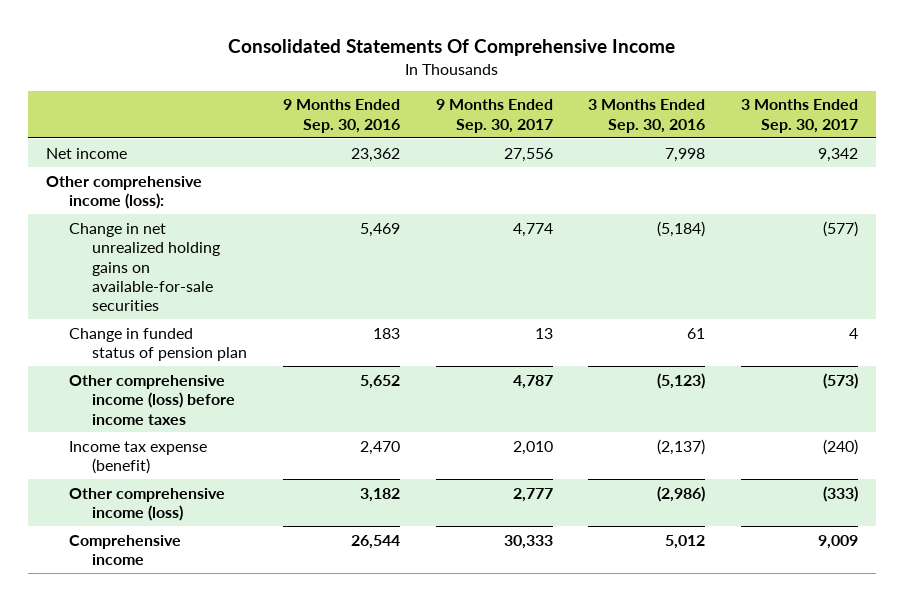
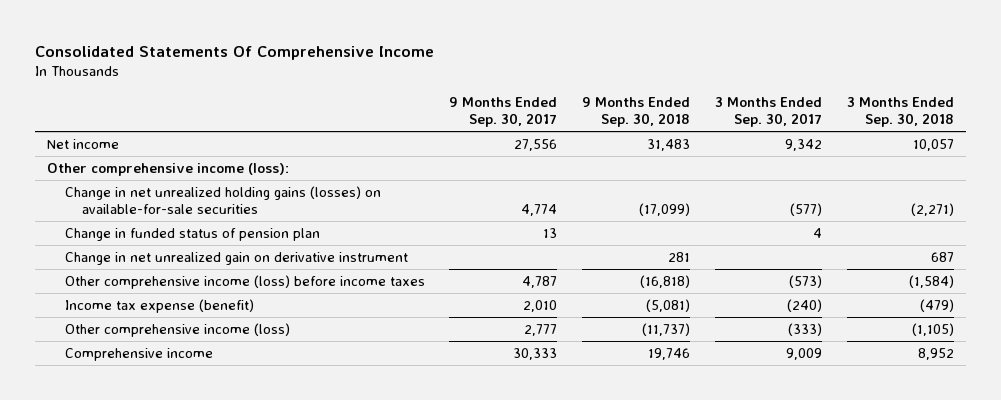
[282,99,400,133] 9 Months Ended Sep. 30, 2016 -> none
[588,99,706,133] 3 Months Ended Sep. 30, 2016 -> none
none -> [582,97,691,128] 9 Months Ended Sep. 30, 2018
none -> [846,97,954,128] 3 Months Ended Sep. 30, 2018
[68,222,221,312] Change in net unrealized holding gains on available-for-sale securities -> [64,185,381,214] Change in net unrealized holding gains (losses) on available-for-sale securities
none -> [64,251,408,265] Change in net unrealized gain on derivative instrument

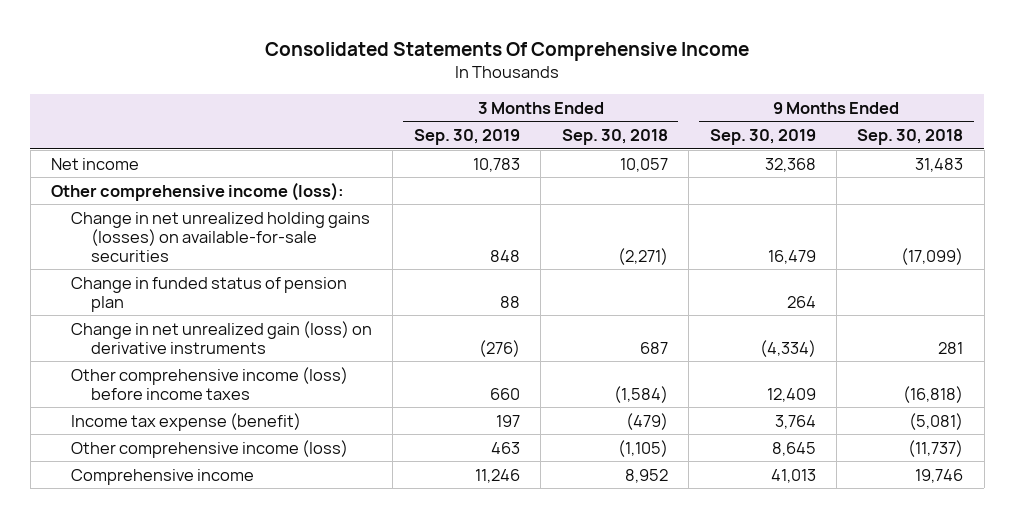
[449,97,558,128] 9 Months Ended Sep. 30, 2017 -> none
[715,97,823,128] 3 Months Ended Sep. 30, 2017 -> none
none -> [413,128,520,145] Sep. 30, 2019
none -> [709,128,816,145] Sep. 30, 2019
[64,251,408,265] Change in net unrealized gain on derivative instrument -> [71,320,373,354] Change in net unrealized gain (loss) on derivative instruments

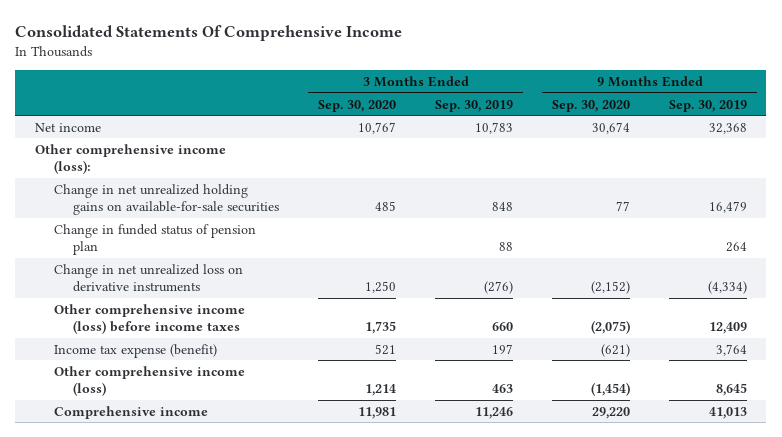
[561,128,668,145] Sep. 30, 2018 -> none
[857,128,964,145] Sep. 30, 2018 -> none
none -> [318,99,397,112] Sep. 30, 2020
none -> [552,99,631,112] Sep. 30, 2020
[71,211,371,262] Change in net unrealized holding gains (losses) on available-for-sale securities -> [53,183,280,215] Change in net unrealized holding gains on available-for-sale securities
[71,320,373,354] Change in net unrealized gain (loss) on derivative instruments -> [53,263,243,292] Change in net unrealized loss on derivative instruments

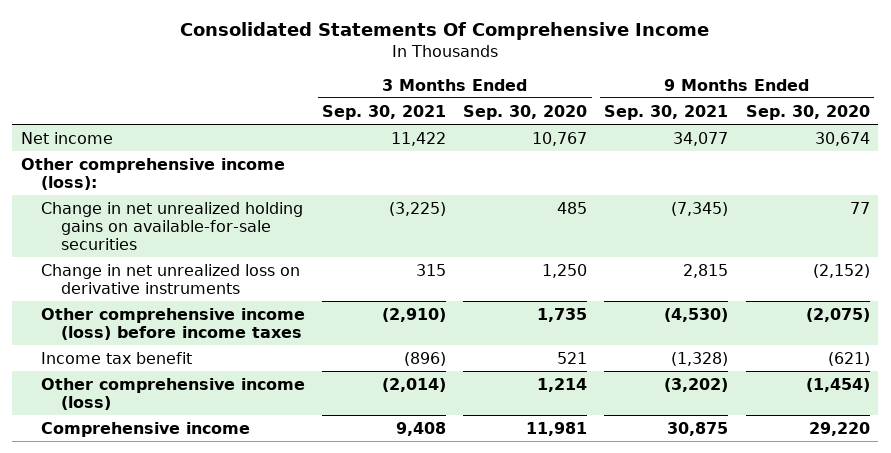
[435,99,514,112] Sep. 30, 2019 -> none
[668,99,747,112] Sep. 30, 2019 -> none
none -> [322,104,447,120] Sep. 30, 2021
none -> [604,104,729,120] Sep. 30, 2021
[53,223,256,255] Change in funded status of pension plan -> none
[53,343,217,358] Income tax expense (benefit) -> [40,351,192,364] Income tax benefit

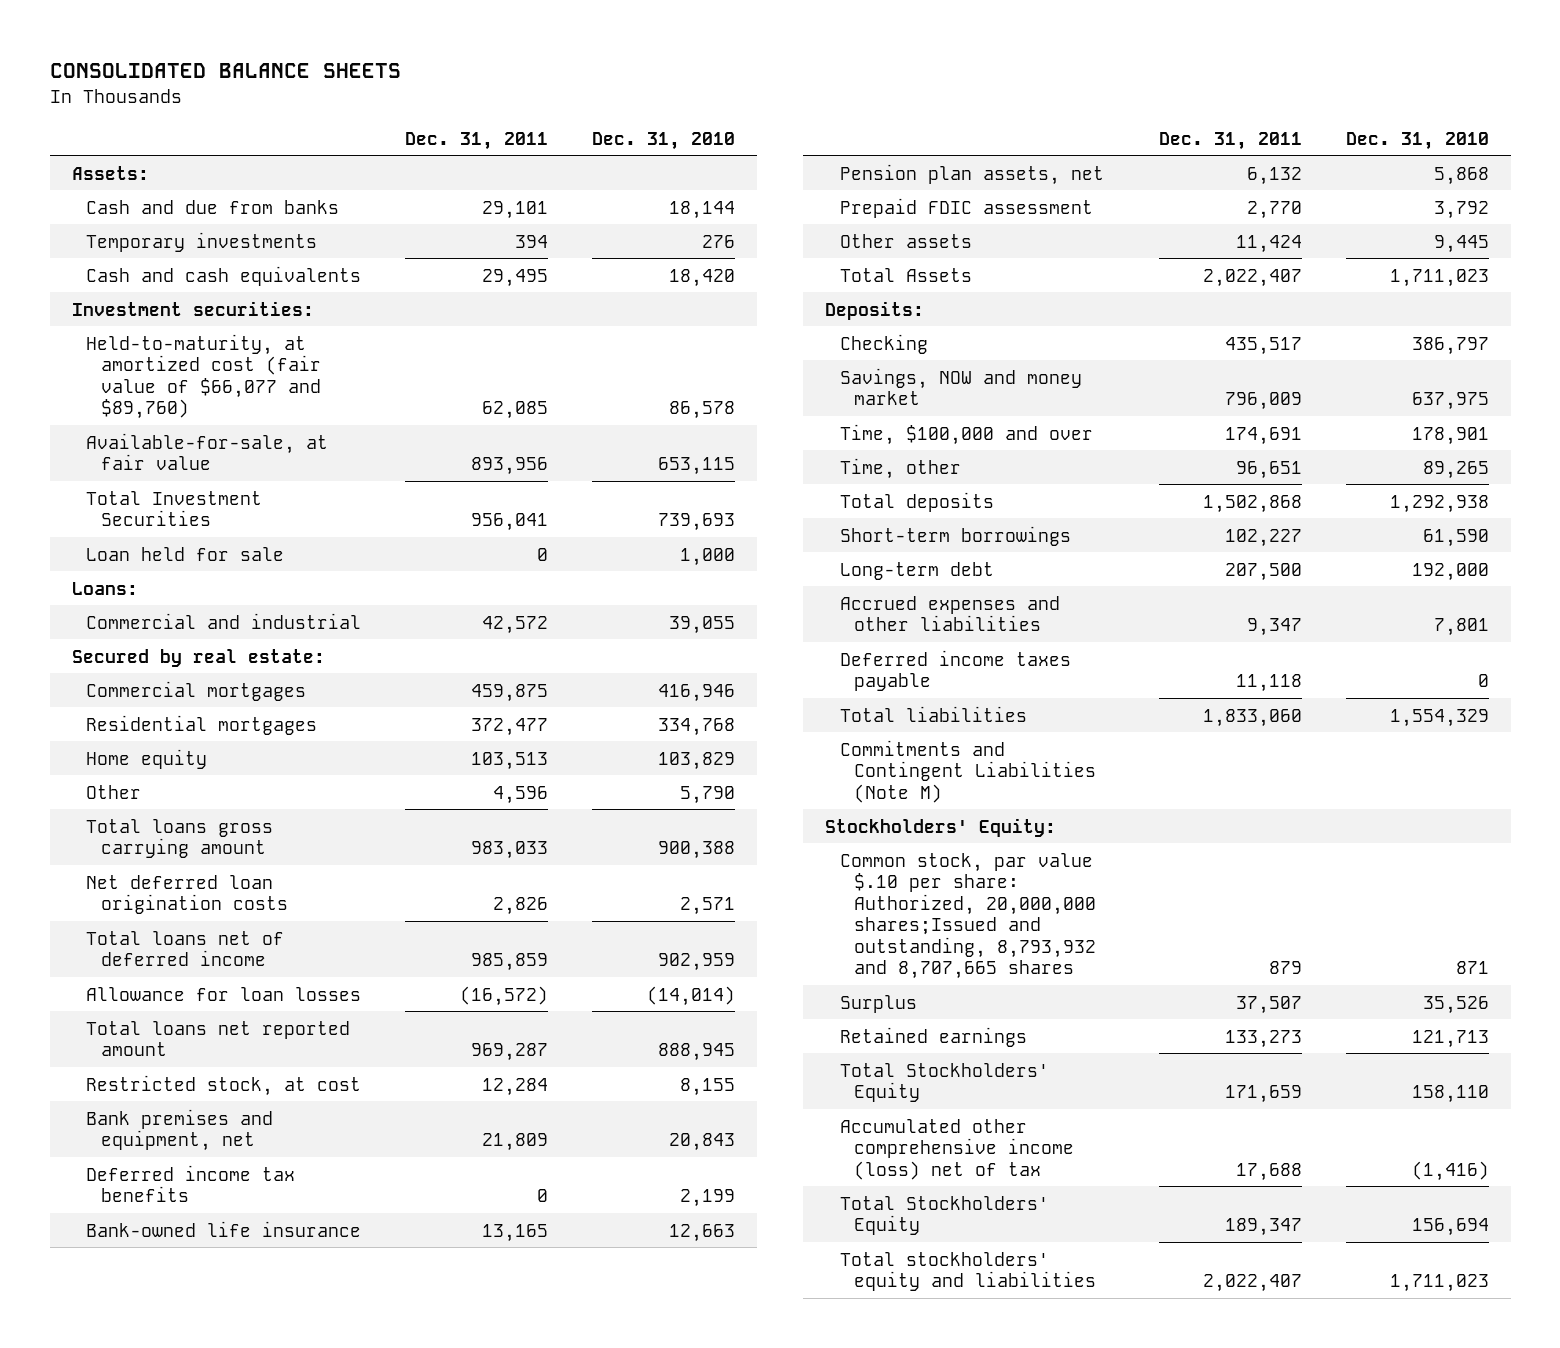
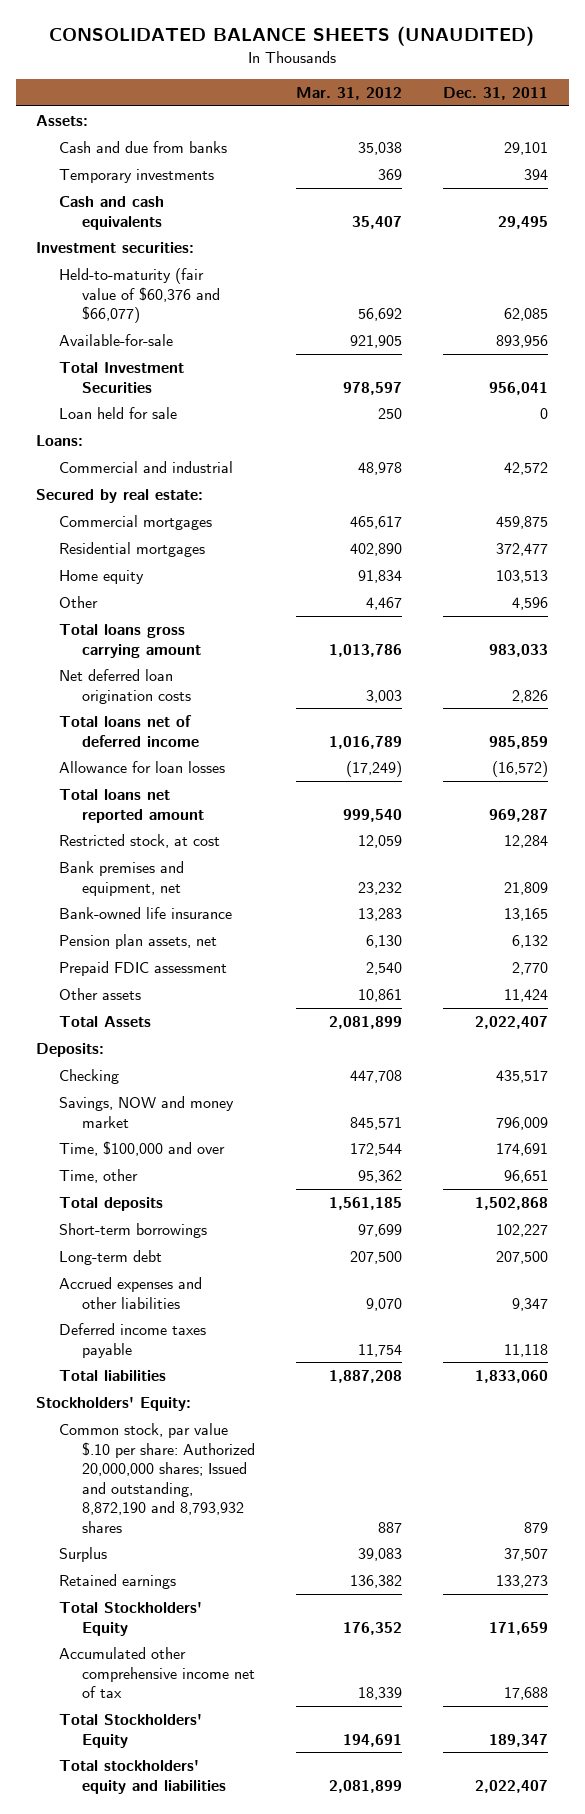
[49,63,401,79] CONSOLIDATED BALANCE SHEETS -> [49,25,535,46] CONSOLIDATED BALANCE SHEETS (UNAUDITED)
[592,131,736,150] Dec. 31, 2010 -> none
none -> [296,86,403,100] Mar. 31, 2012
[86,333,322,420] Held-to-maturity, at amortized cost (fair value of $66,077 and $89,760) -> [59,268,221,324] Held-to-maturity (fair value of $60,376 and $66,077)
[86,432,329,471] Available-for-sale, at fair value -> [59,334,174,347] Available-for-sale
[86,1164,296,1203] Deferred income tax benefits -> none
[839,739,1097,803] Commitments and Contingent Liabilities (Note M) -> none
[839,852,1097,980] Common stock, par value $.10 per share: Authorized, 20,000,000 shares;Issued and outstanding, 8,793,932 and 8,707,665 shares -> [59,1423,256,1533] Common stock, par value $.10 per share: Authorized 20,000,000 shares; Issued and outstanding, 8,872,190 and 8,793,932 shares
[839,1118,1075,1180] Accumulated other comprehensive income (loss) net of tax -> [59,1647,256,1699] Accumulated other comprehensive income net of tax

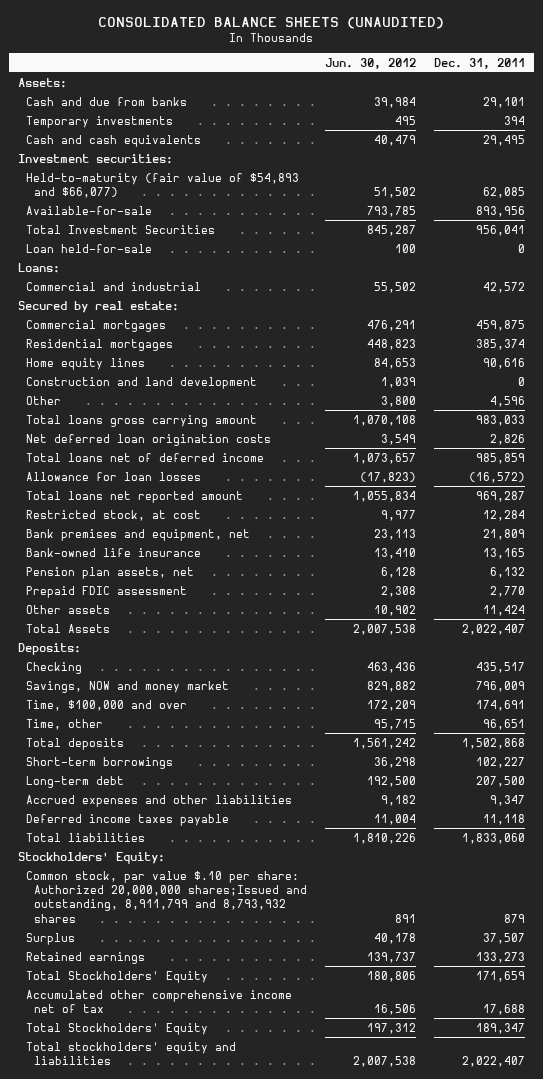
[296,86,403,100] Mar. 31, 2012 -> none
none -> [325,57,417,69] Jun. 30, 2012
[59,268,221,324] Held-to-maturity (fair value of $60,376 and $66,077) -> [26,172,300,199] Held-to-maturity (fair value of $54,893 and $66,077)
[59,407,178,420] Loan held for sale -> [26,243,153,253] Loan held-for-sale
[496,543,549,557] 372,477 -> [475,338,525,350] 385,374
[59,570,145,585] Home equity -> [26,357,146,370] Home equity lines
[496,570,549,584] 103,513 -> [482,357,525,369] 90,616
none -> [26,376,258,389] Construction and land development
[59,1423,256,1533] Common stock, par value $.10 per share: Authorized 20,000,000 shares; Issued and outstanding, 8,872,190 and 8,793,932 shares -> [26,870,308,923] Common stock, par value $.10 per share: Authorized 20,000,000 shares;Issued and outstanding, 8,911,799 and 8,793,932 shares

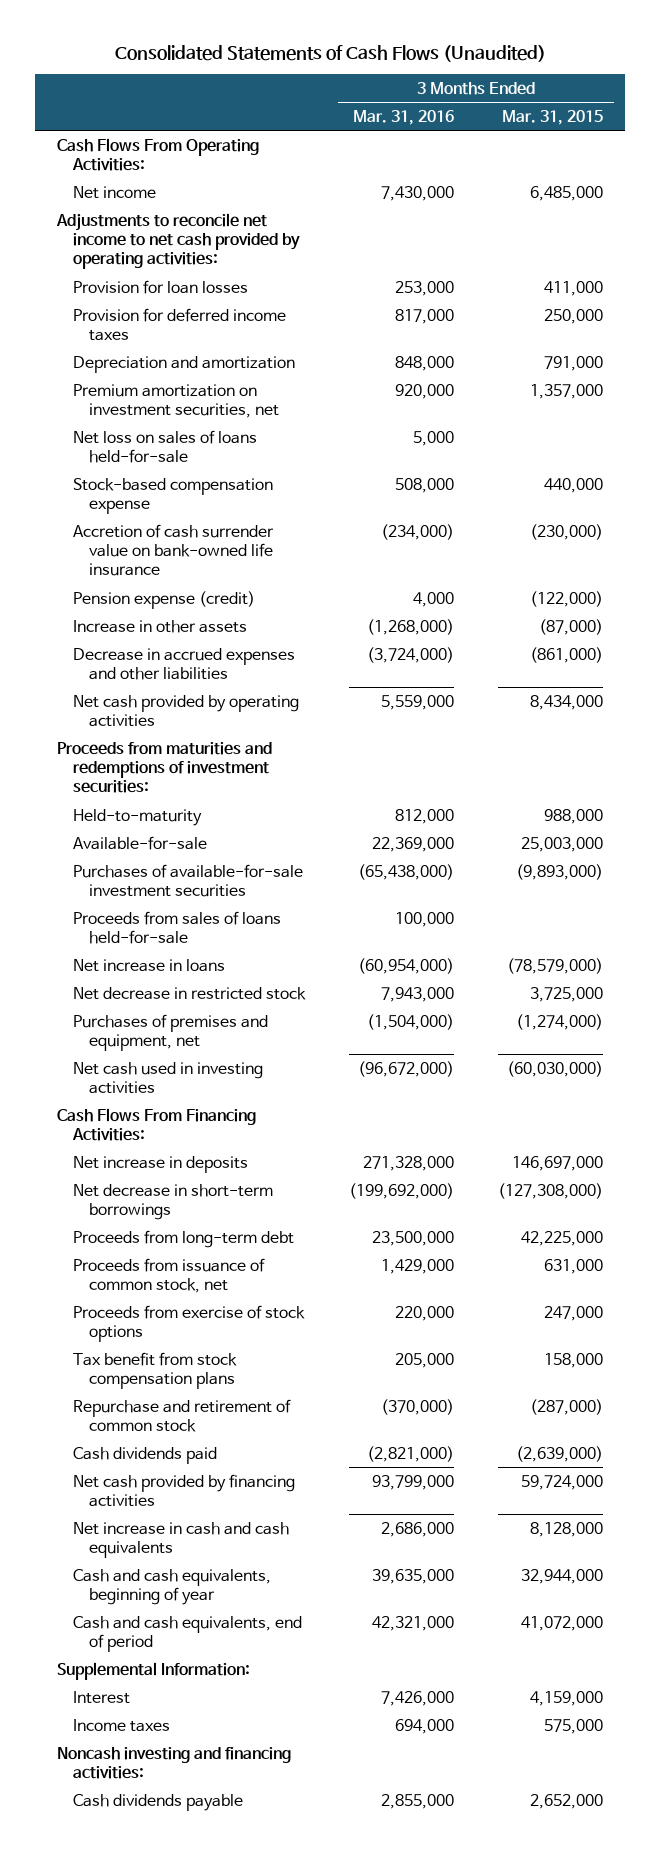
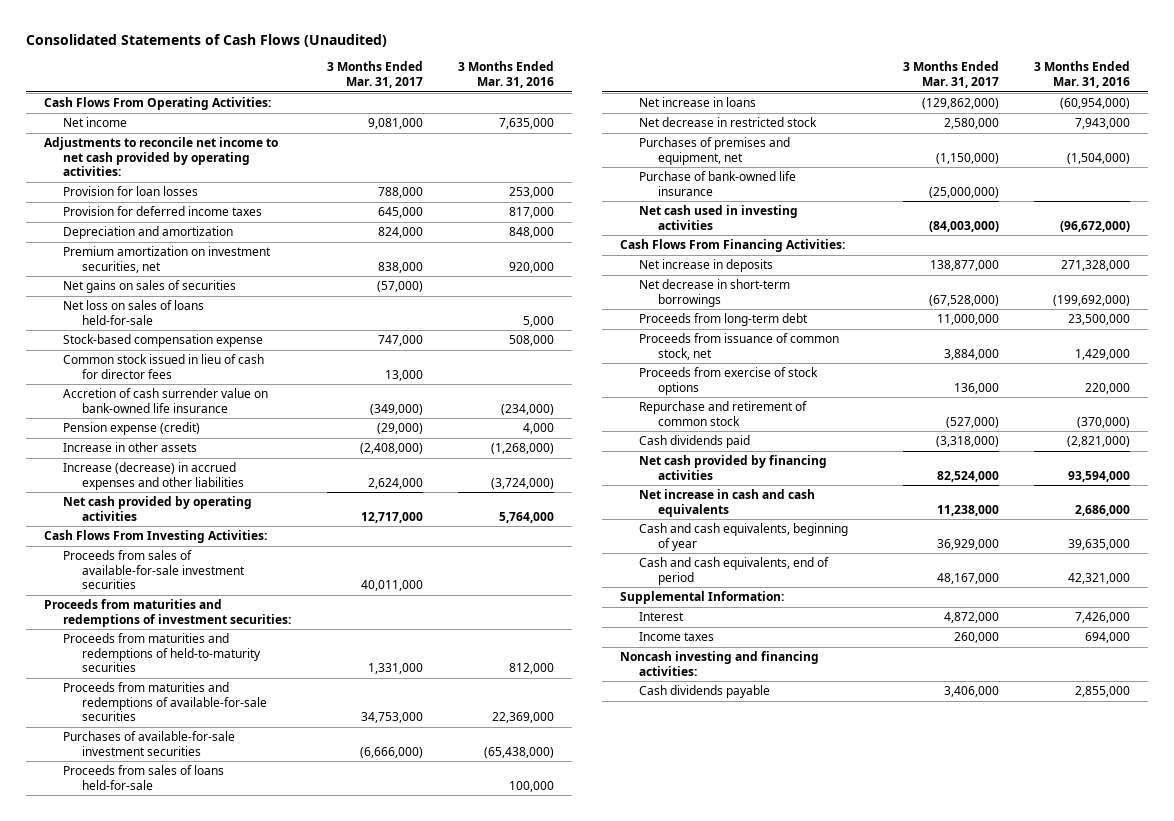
[502,109,604,125] Mar. 31, 2015 -> none
none -> [326,61,423,88] 3 Months Ended Mar. 31, 2017
[381,185,455,201] 7,430,000 -> [499,118,555,130] 7,635,000
none -> [63,280,237,294] Net gains on sales of securities
none -> [63,354,265,379] Common stock issued in lieu of cash for director fees
[72,647,295,680] Decrease in accrued expenses and other liabilities -> [63,462,245,490] Increase (decrease) in accrued expenses and other liabilities
[381,694,455,710] 5,559,000 -> [499,511,555,523] 5,764,000
none -> [44,530,268,544] Cash Flows From Investing Activities:
none -> [63,550,246,590] Proceeds from sales of available-for-sale investment securities
[72,808,202,826] Held-to-maturity -> [63,633,262,673] Proceeds from maturities and redemptions of held-to-maturity securities
[72,835,207,850] Available-for-sale -> [63,682,268,722] Proceeds from maturities and redemptions of available-for-sale securities
none -> [638,171,796,196] Purchase of bank-owned life insurance
[72,1351,237,1389] Tax benefit from stock compensation plans -> none
[372,1474,455,1490] 93,799,000 -> [1068,470,1131,482] 93,594,000

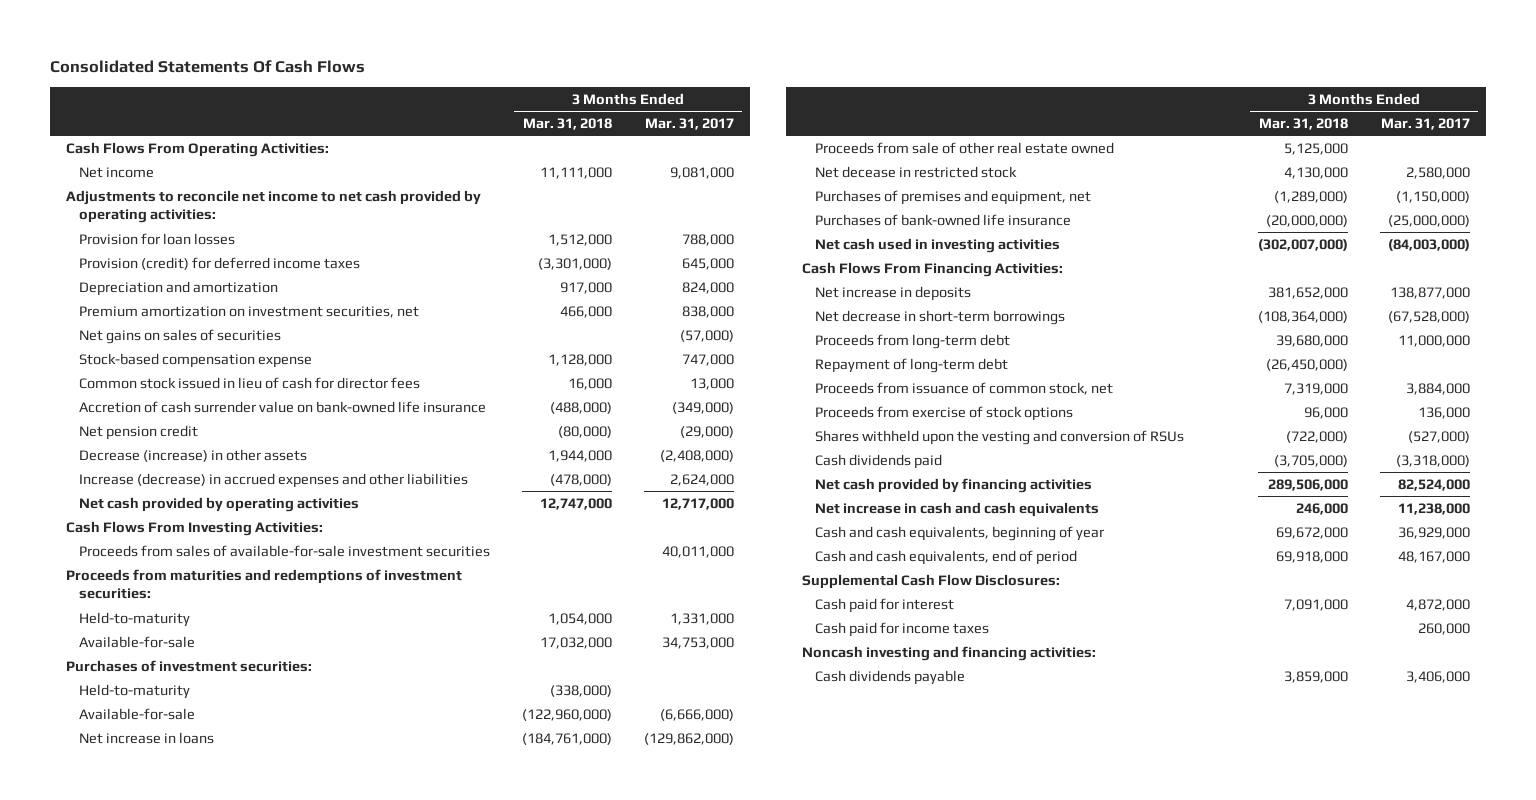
[26,34,388,48] Consolidated Statements of Cash Flows (Unaudited) -> [49,60,365,74] Consolidated Statements Of Cash Flows
[458,61,555,88] 3 Months Ended Mar. 31, 2016 -> none
none -> [522,117,612,130] Mar. 31, 2018
[63,206,263,217] Provision for deferred income taxes -> [79,256,361,270] Provision (credit) for deferred income taxes
[63,300,205,325] Net loss on sales of loans held-for-sale -> none
[63,422,201,436] Pension expense (credit) -> [79,424,199,440] Net pension credit
[63,442,198,453] Increase in other assets -> [79,448,308,462] Decrease (increase) in other assets
[63,765,225,790] Proceeds from sales of loans held-for-sale -> none
[63,633,262,673] Proceeds from maturities and redemptions of held-to-maturity securities -> [79,611,191,627] Held-to-maturity
[63,682,268,722] Proceeds from maturities and redemptions of available-for-sale securities -> [79,635,196,648] Available-for-sale
none -> [65,659,312,672] Purchases of investment securities:
none -> [79,683,191,699] Held-to-maturity
[63,731,236,756] Purchases of available-for-sale investment securities -> [79,707,196,720] Available-for-sale
none -> [815,141,1115,154] Proceeds from sale of other real estate owned
[638,117,817,128] Net decrease in restricted stock -> [815,165,1018,178] Net decease in restricted stock
[638,171,796,196] Purchase of bank-owned life insurance -> [815,213,1072,226] Purchases of bank-owned life insurance
none -> [815,357,1009,373] Repayment of long-term debt
[638,401,807,426] Repurchase and retirement of common stock -> [815,429,1185,445] Shares withheld upon the vesting and conversion of RSUs
[619,591,784,605] Supplemental Information: -> [802,573,1061,589] Supplemental Cash Flow Disclosures:
[638,612,684,622] Interest -> [815,597,955,613] Cash paid for interest
[638,632,714,642] Income taxes -> [815,621,990,637] Cash paid for income taxes

